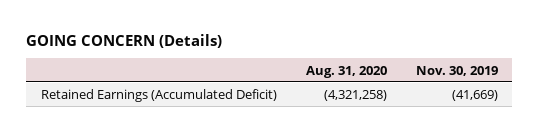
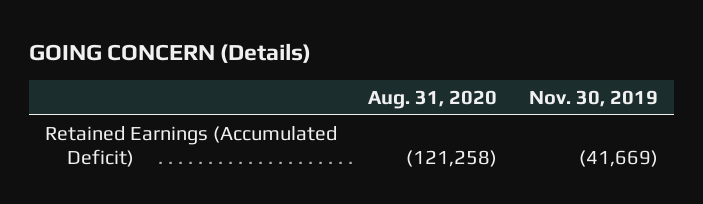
[323,90,387,102] (4,321,258) -> [406,149,498,167] (121,258)

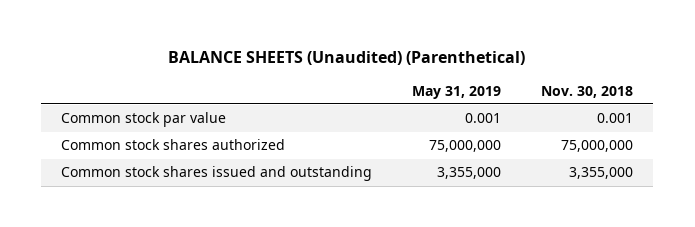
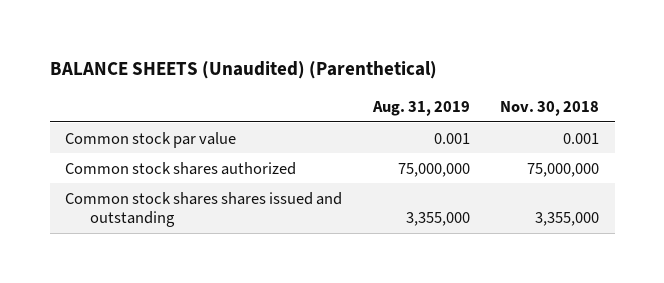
[412,85,502,99] May 31, 2019 -> none
none -> [371,100,470,116] Aug. 31, 2019
[61,166,373,182] Common stock shares issued and outstanding -> [64,191,342,228] Common stock shares shares issued and outstanding

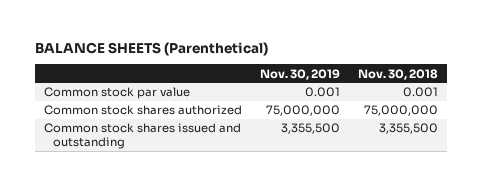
[49,60,437,79] BALANCE SHEETS (Unaudited) (Parenthetical) -> [34,41,268,56] BALANCE SHEETS (Parenthetical)
[371,100,470,116] Aug. 31, 2019 -> none
none -> [259,68,340,80] Nov. 30, 2019
[64,191,342,228] Common stock shares shares issued and outstanding -> [43,123,241,149] Common stock shares issued and outstanding
[535,212,600,227] 3,355,000 -> [379,123,439,135] 3,355,500

